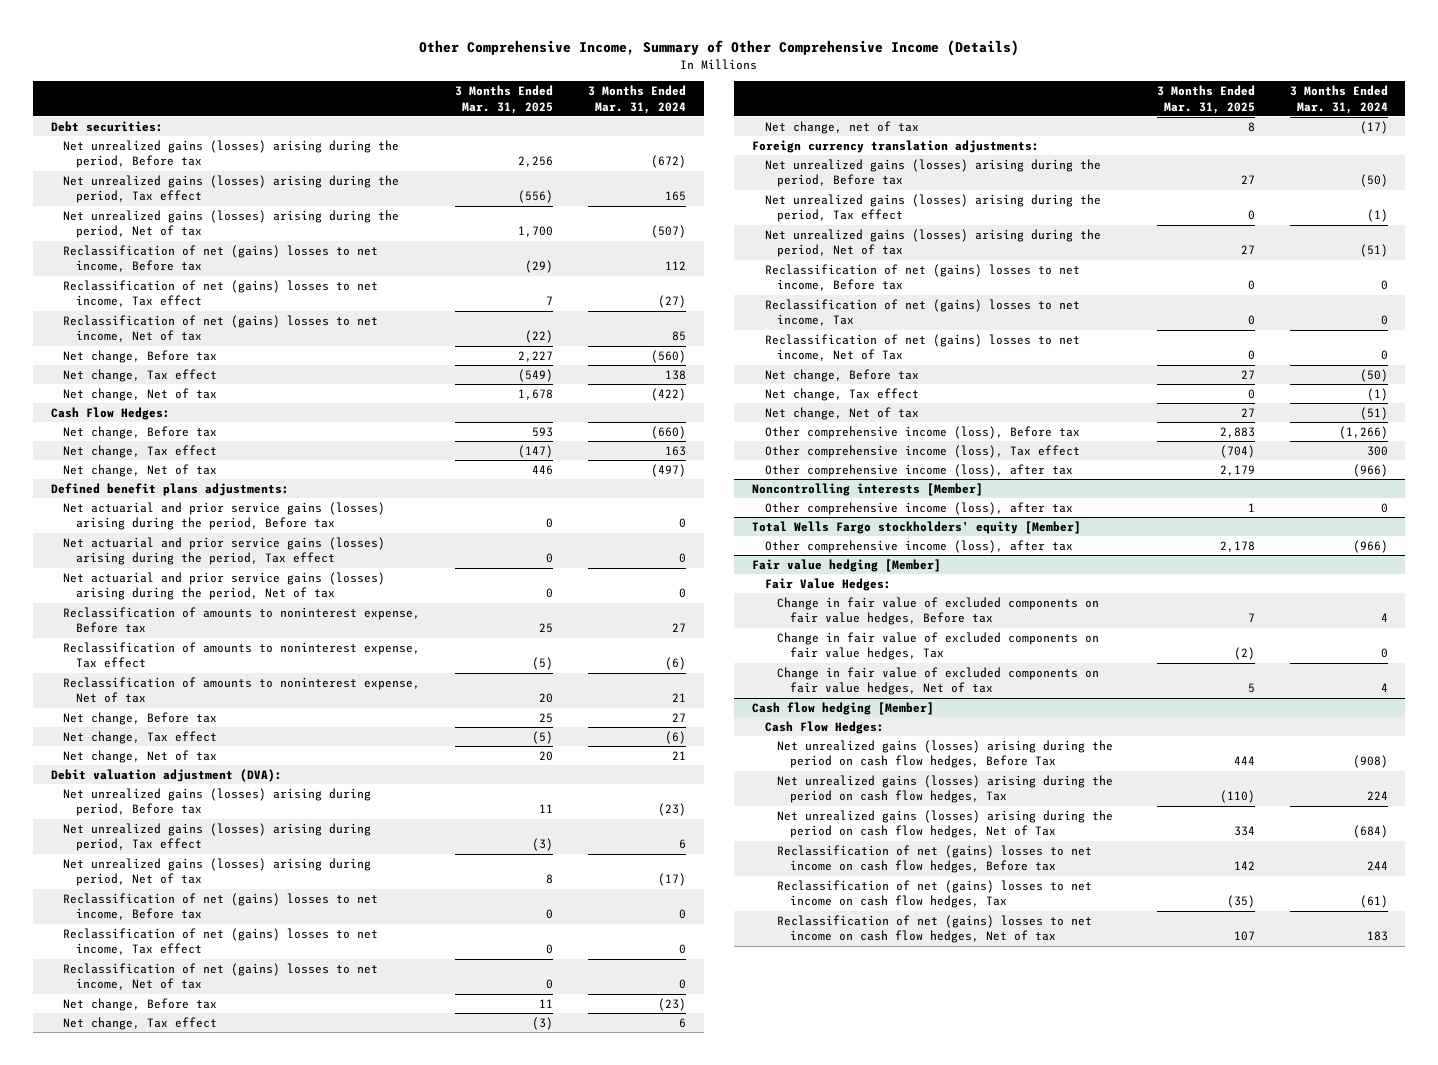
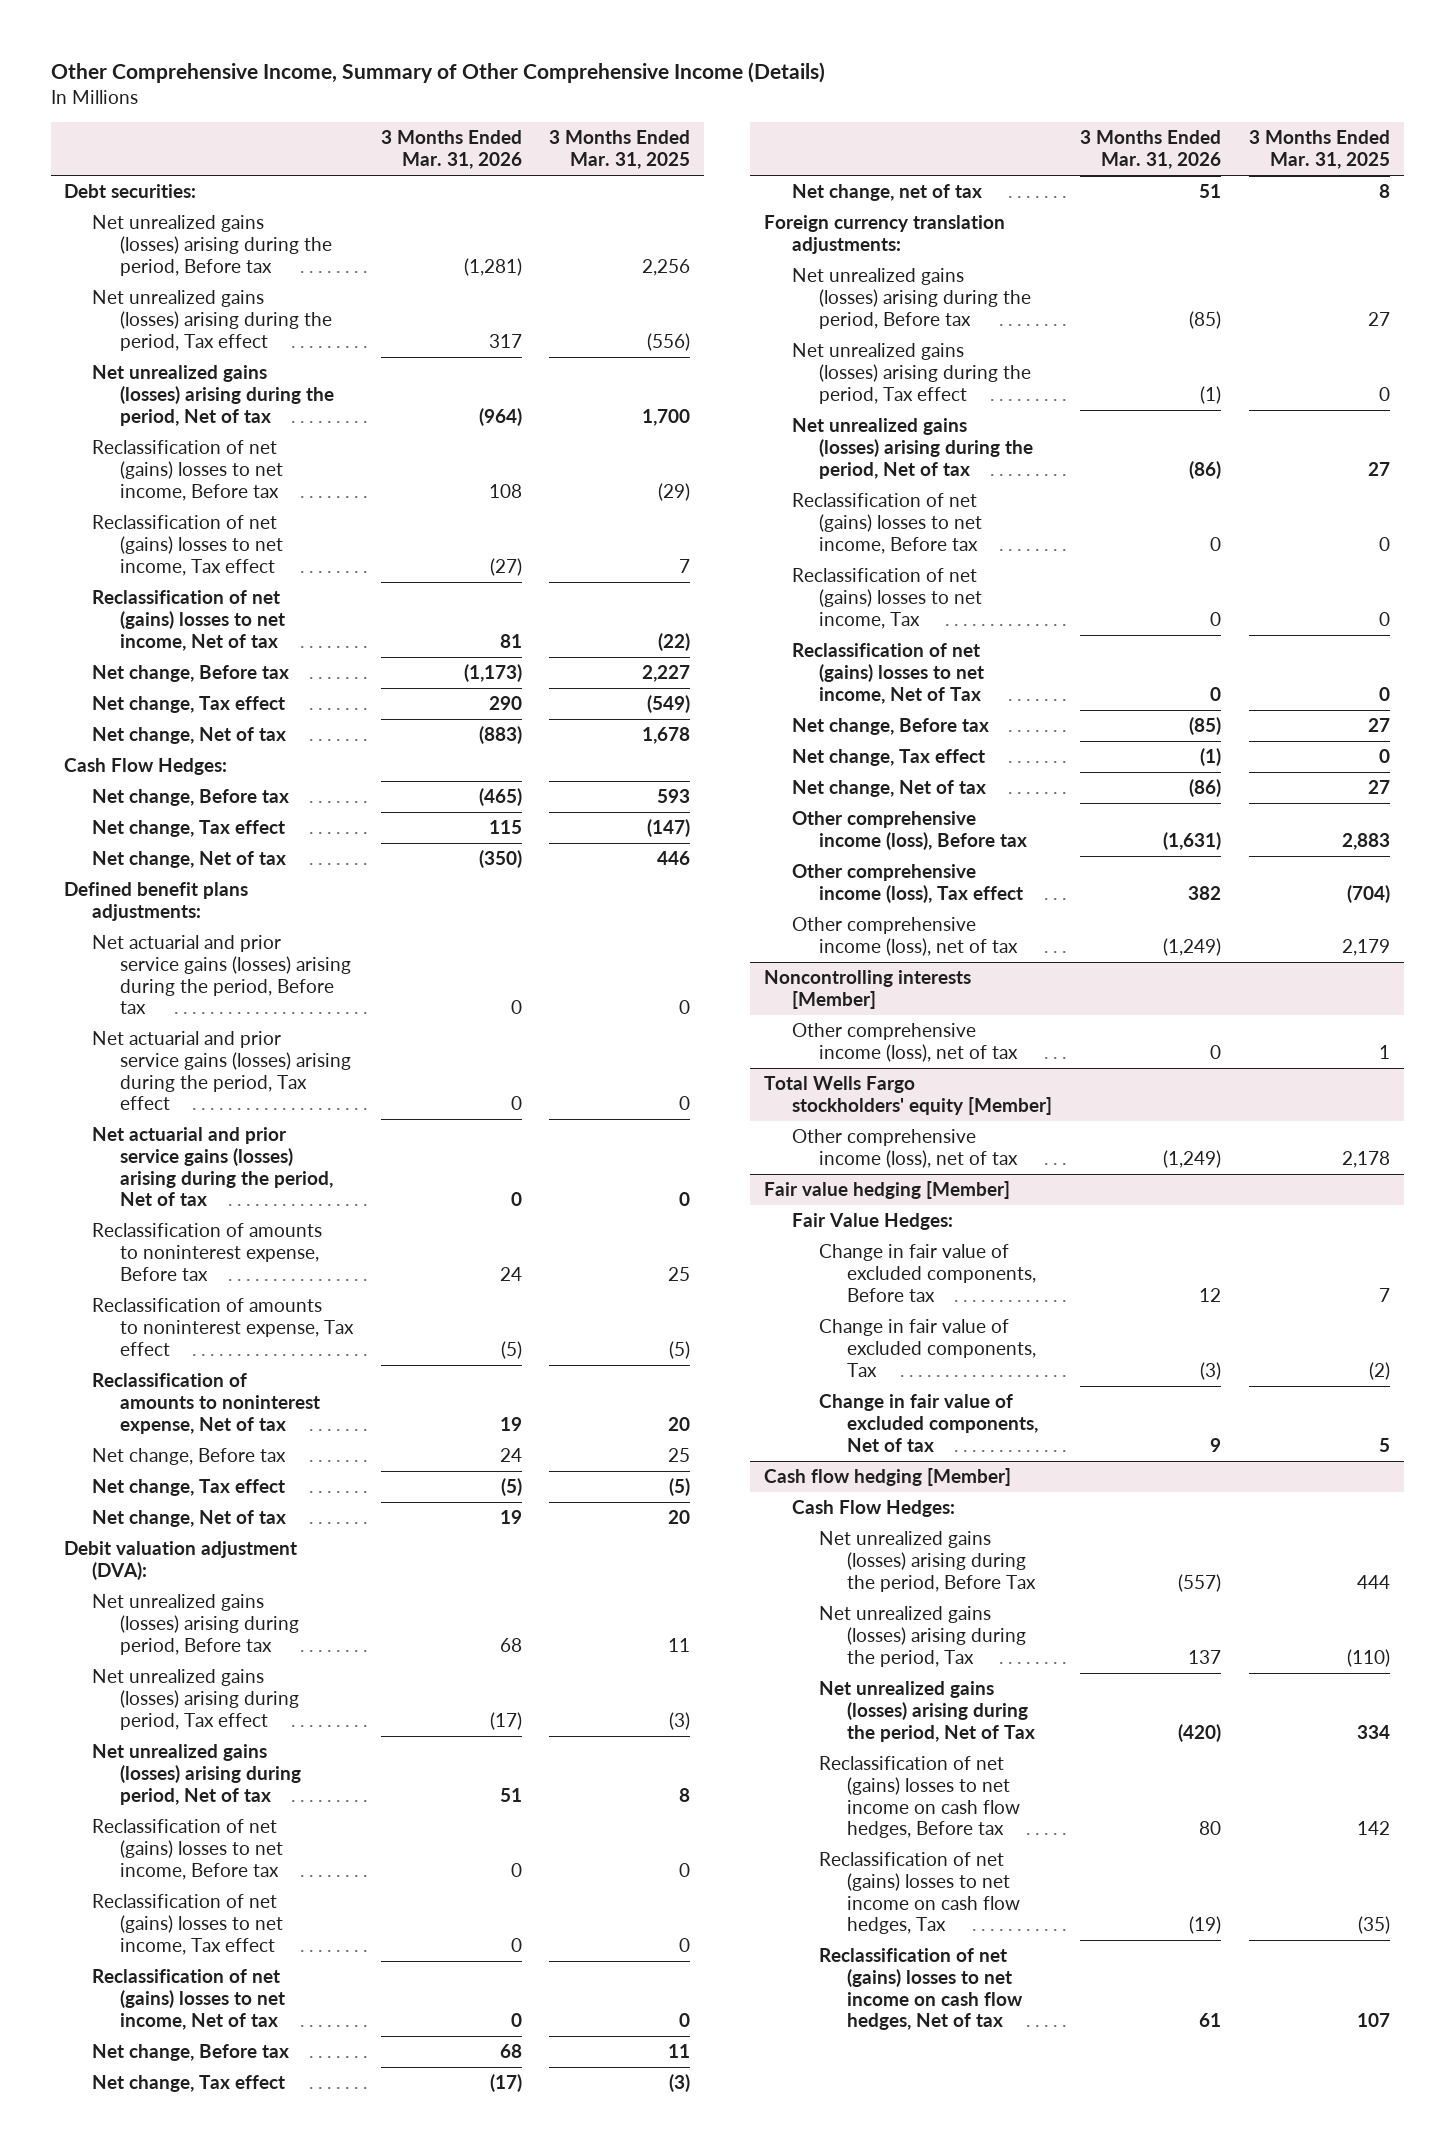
[588,84,687,114] 3 Months Ended Mar. 31, 2024 -> none
none -> [380,130,522,170] 3 Months Ended Mar. 31, 2026
[764,463,1073,477] Other comprehensive income (loss), after tax -> [791,917,1019,956] Other comprehensive income (loss), net of tax
[764,501,1073,515] Other comprehensive income (loss), after tax -> [791,1023,1019,1062] Other comprehensive income (loss), net of tax
[764,539,1073,553] Other comprehensive income (loss), after tax -> [791,1129,1019,1168] Other comprehensive income (loss), net of tax
[777,596,1100,626] Change in fair value of excluded components on fair value hedges, Before tax -> [819,1244,1037,1302] Change in fair value of excluded components, Before tax
[777,631,1100,661] Change in fair value of excluded components on fair value hedges, Tax -> [819,1319,1037,1377] Change in fair value of excluded components, Tax
[777,666,1100,696] Change in fair value of excluded components on fair value hedges, Net of tax -> [819,1394,1039,1452] Change in fair value of excluded components, Net of tax
[777,739,1114,769] Net unrealized gains (losses) arising during the period on cash flow hedges, Before Tax -> [819,1531,1037,1592] Net unrealized gains (losses) arising during the period, Before Tax
[777,774,1114,804] Net unrealized gains (losses) arising during the period on cash flow hedges, Tax -> [819,1606,1027,1667] Net unrealized gains (losses) arising during the period, Tax
[777,809,1114,839] Net unrealized gains (losses) arising during the period on cash flow hedges, Net of Tax -> [819,1681,1036,1742] Net unrealized gains (losses) arising during the period, Net of Tax

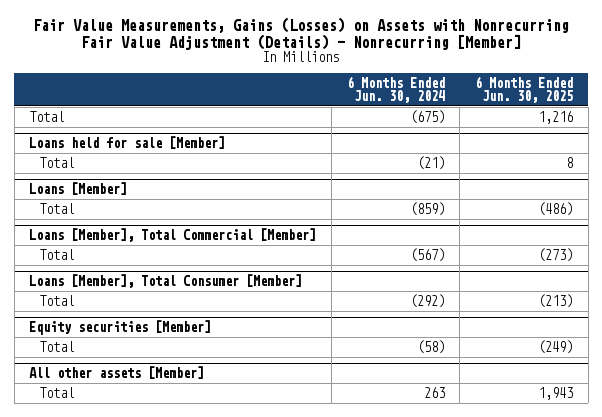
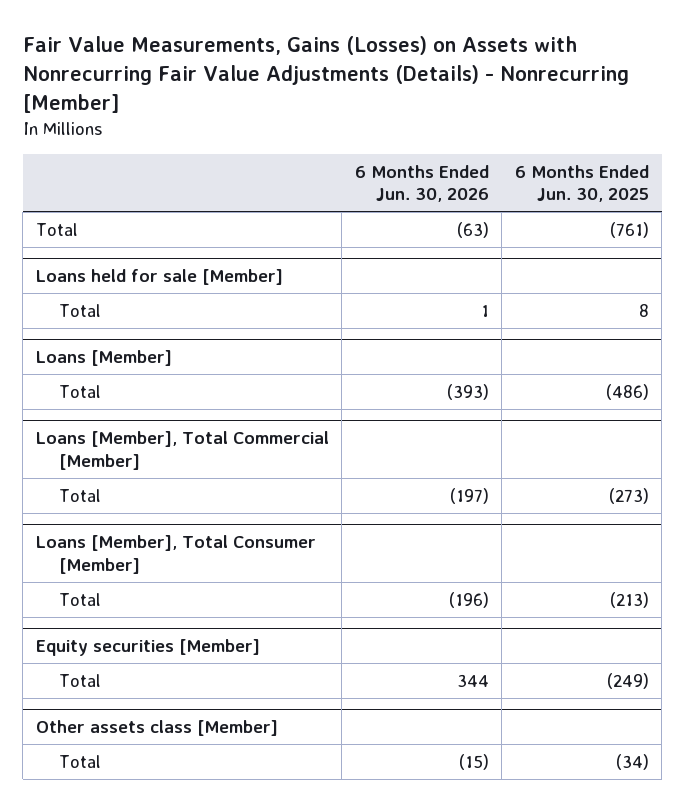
[33,16,570,50] Fair Value Measurements, Gains (Losses) on Assets with Nonrecurring Fair Value Adjustment (Details) - Nonrecurring [Member] -> [22,35,629,113] Fair Value Measurements, Gains (Losses) on Assets with Nonrecurring Fair Value Adjustments (Details) - Nonrecurring [Member]
[346,75,445,103] 6 Months Ended Jun. 30, 2024 -> none
none -> [354,164,489,203] 6 Months Ended Jun. 30, 2026
[537,110,573,124] 1,216 -> [609,221,649,238] (761)
[29,366,205,380] All other assets [Member] -> [35,720,278,737] Other assets class [Member]
[537,386,573,400] 1,943 -> [615,753,649,770] (34)

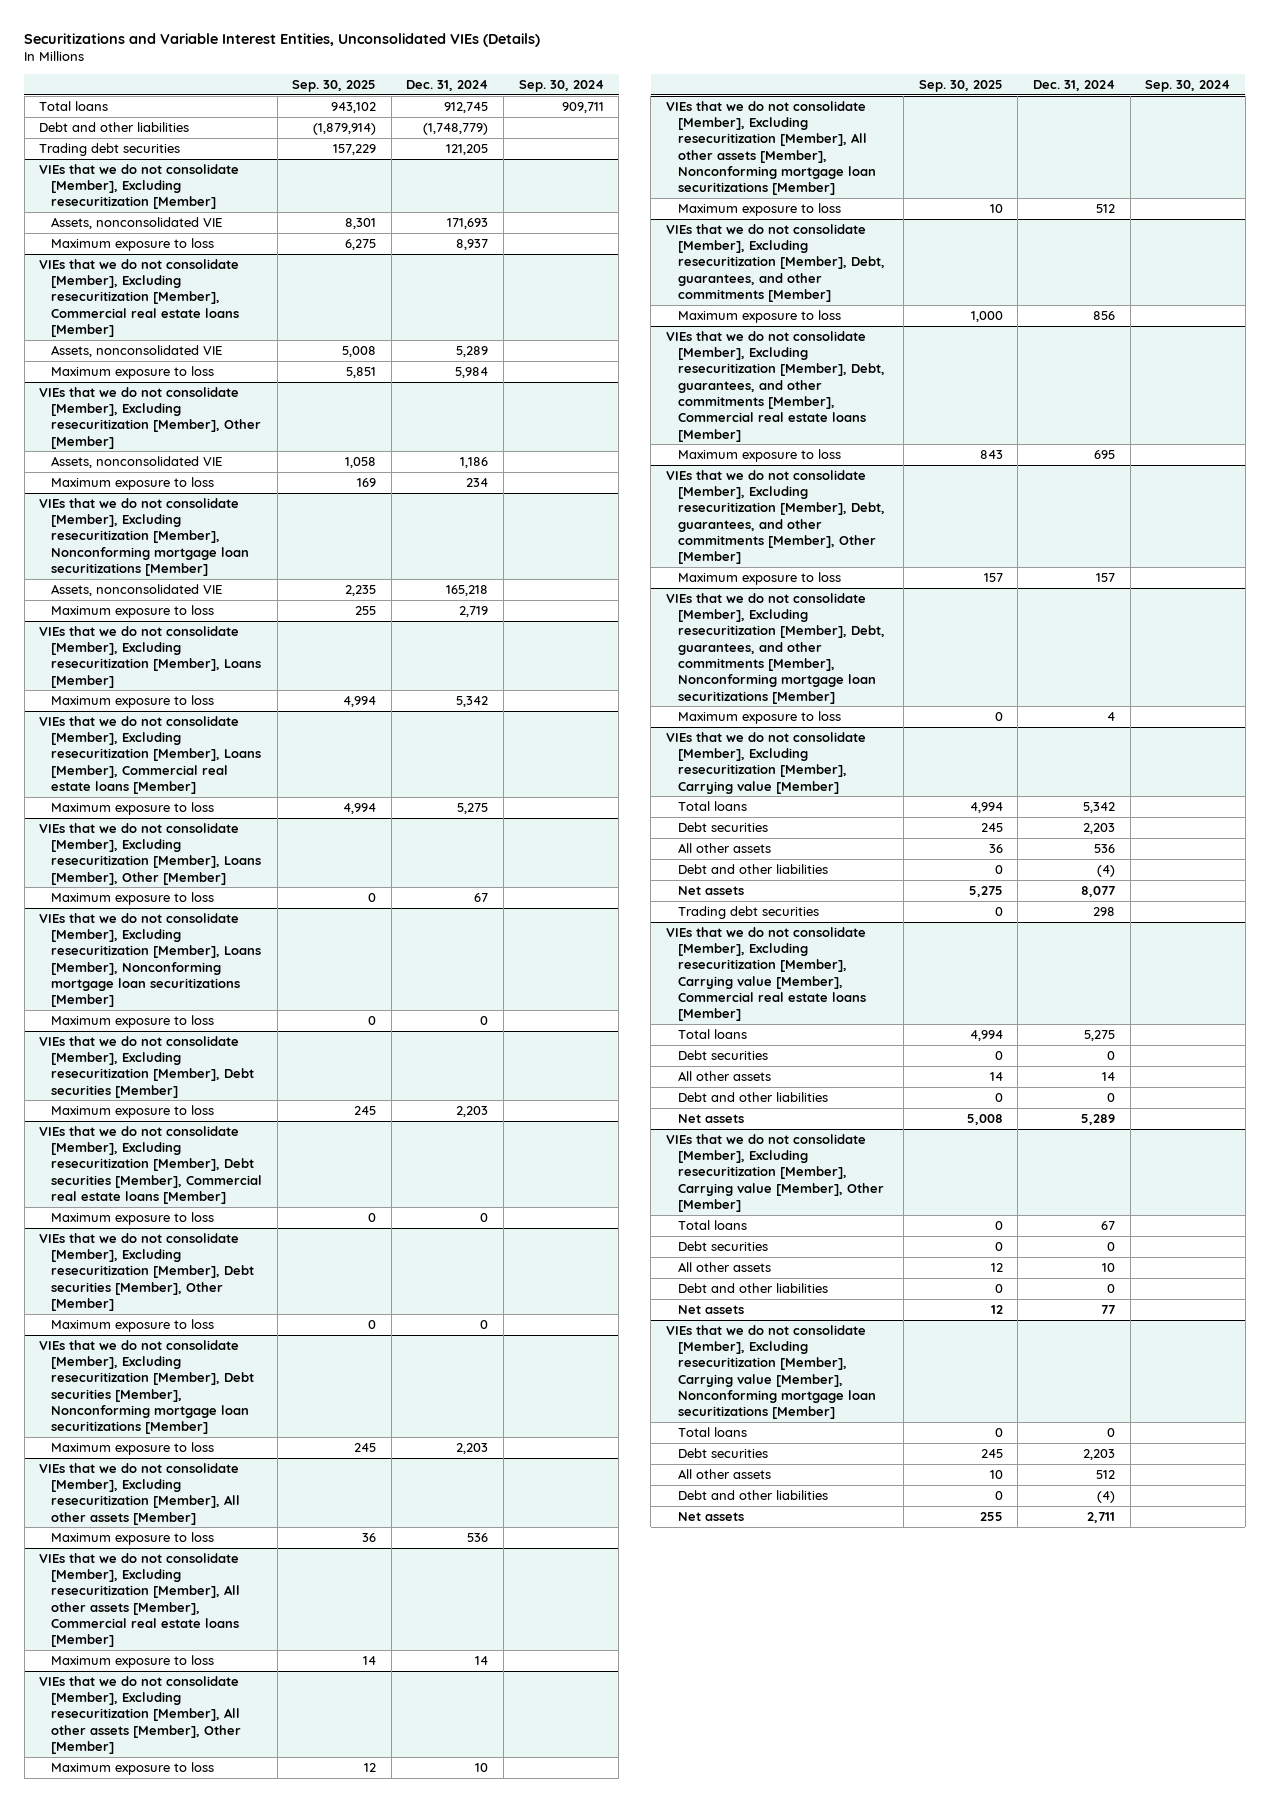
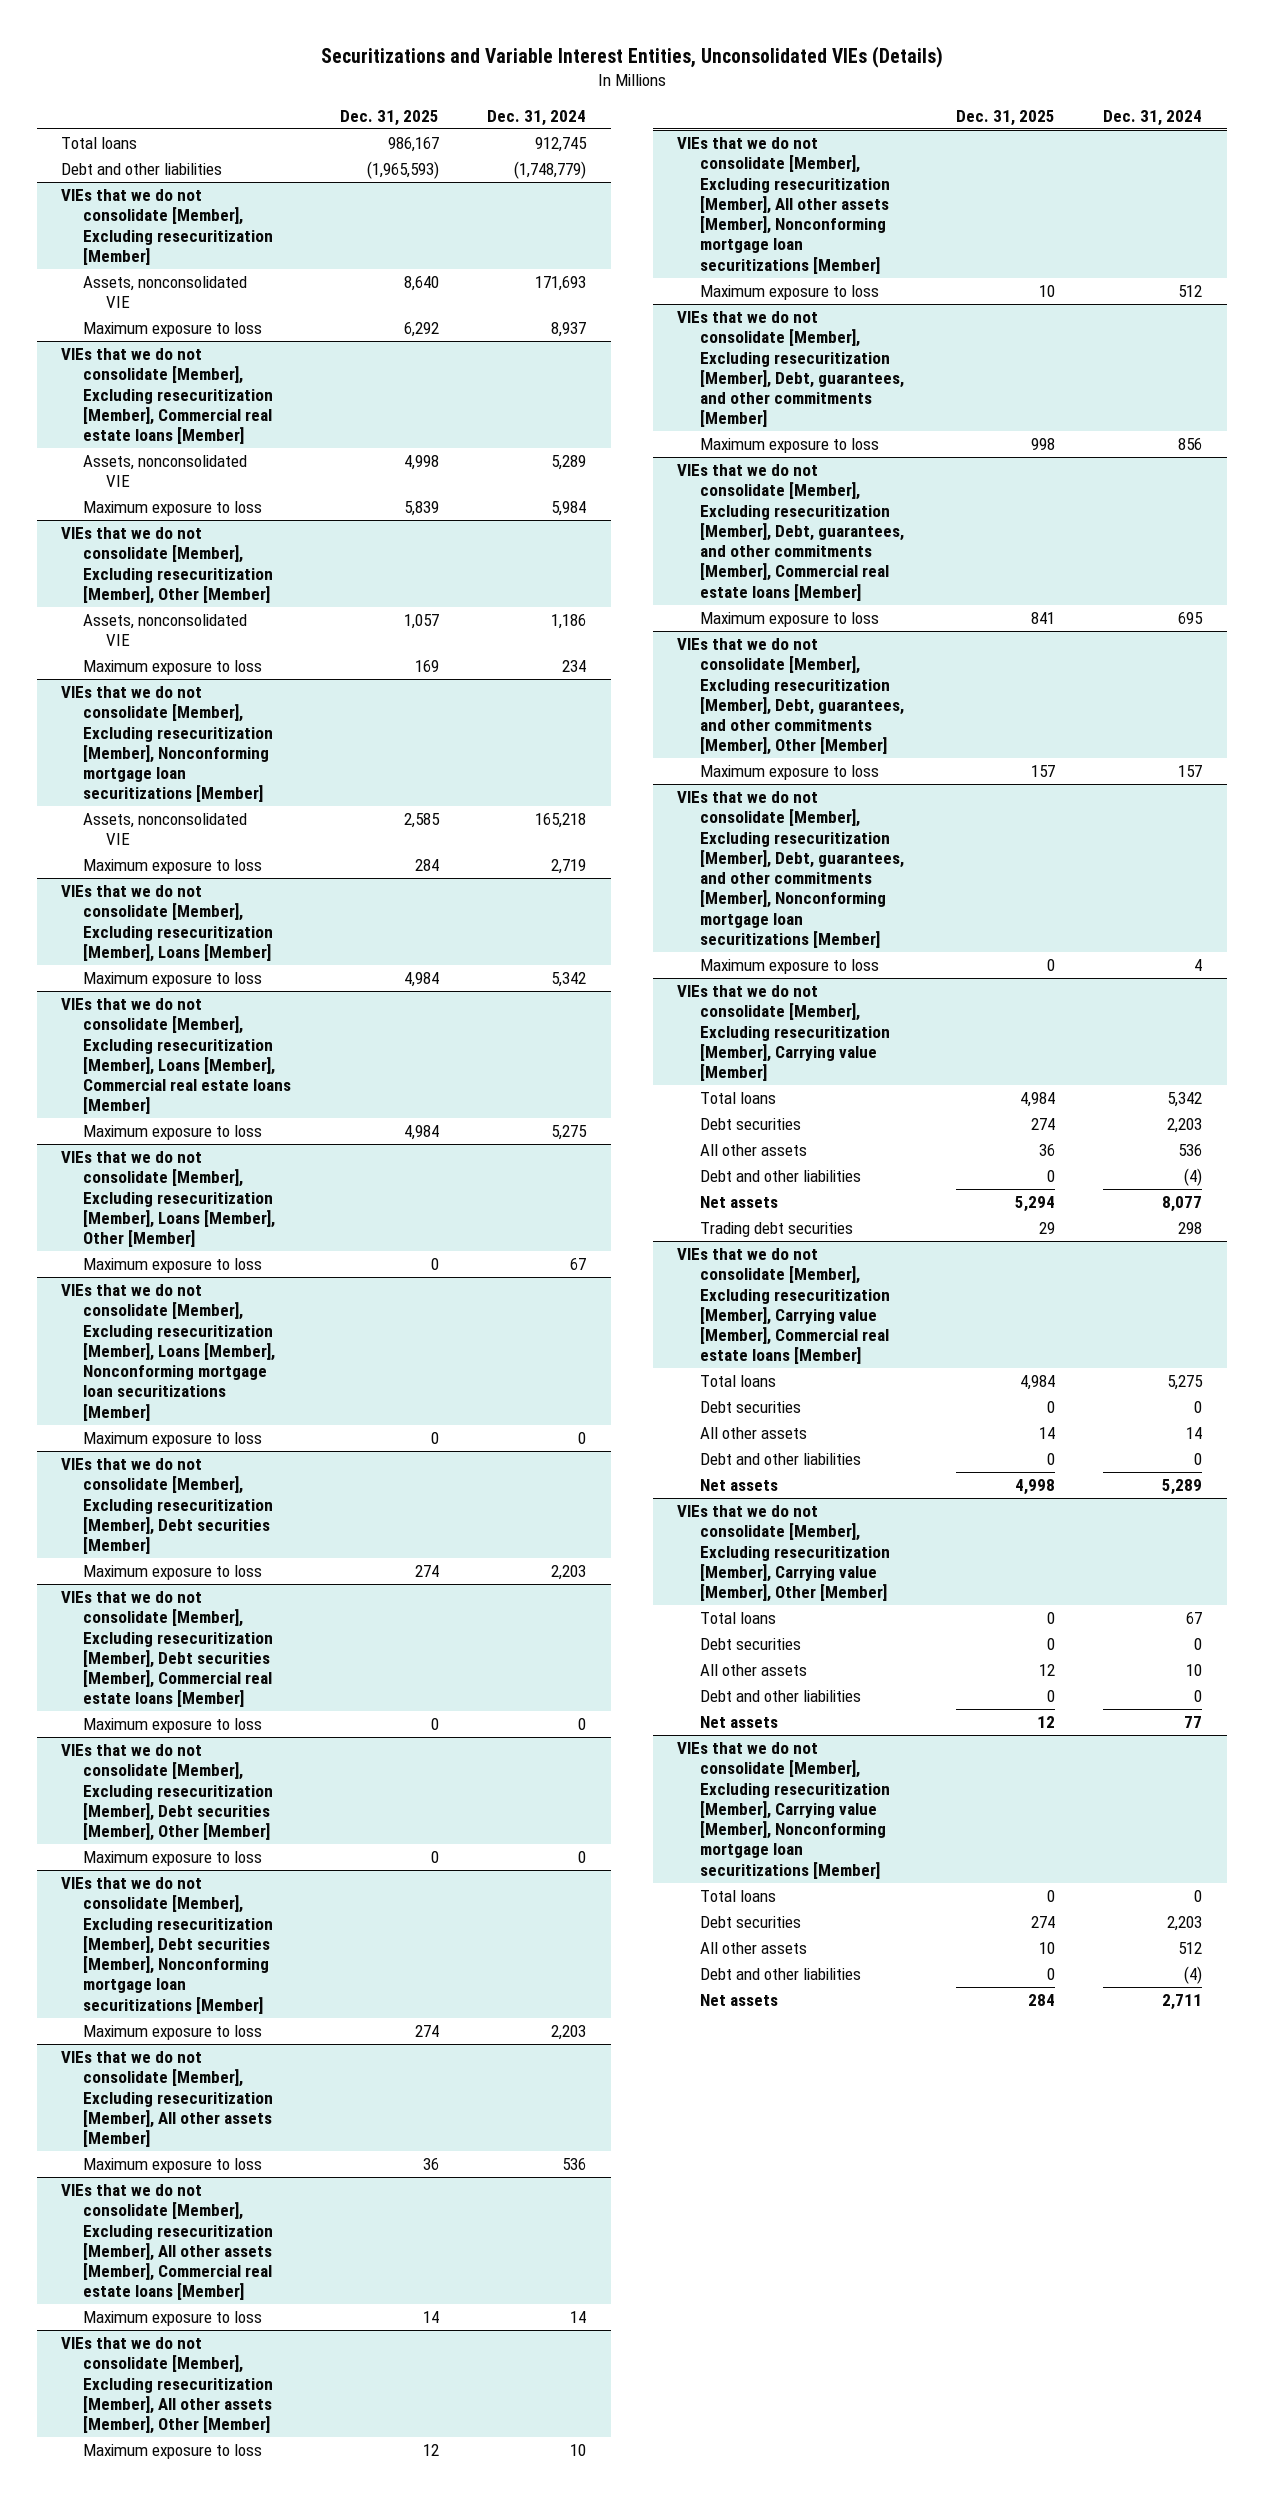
[292,79,377,92] Sep. 30, 2025 -> none
[518,79,604,92] Sep. 30, 2024 -> none
none -> [339,109,439,126] Dec. 31, 2025
[39,142,181,156] Trading debt securities -> none

